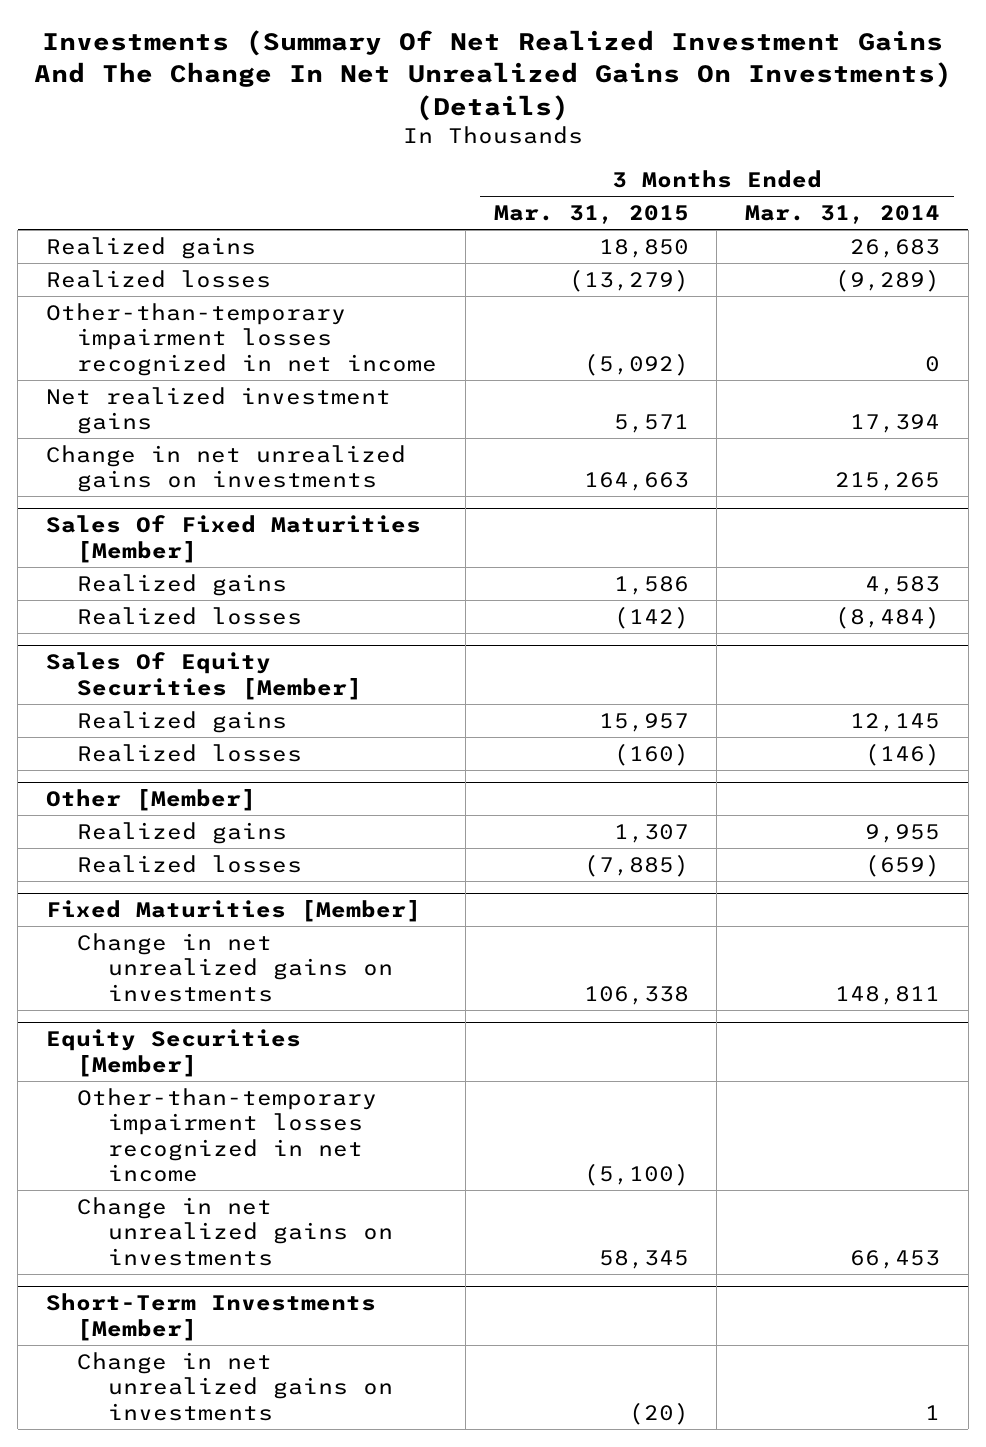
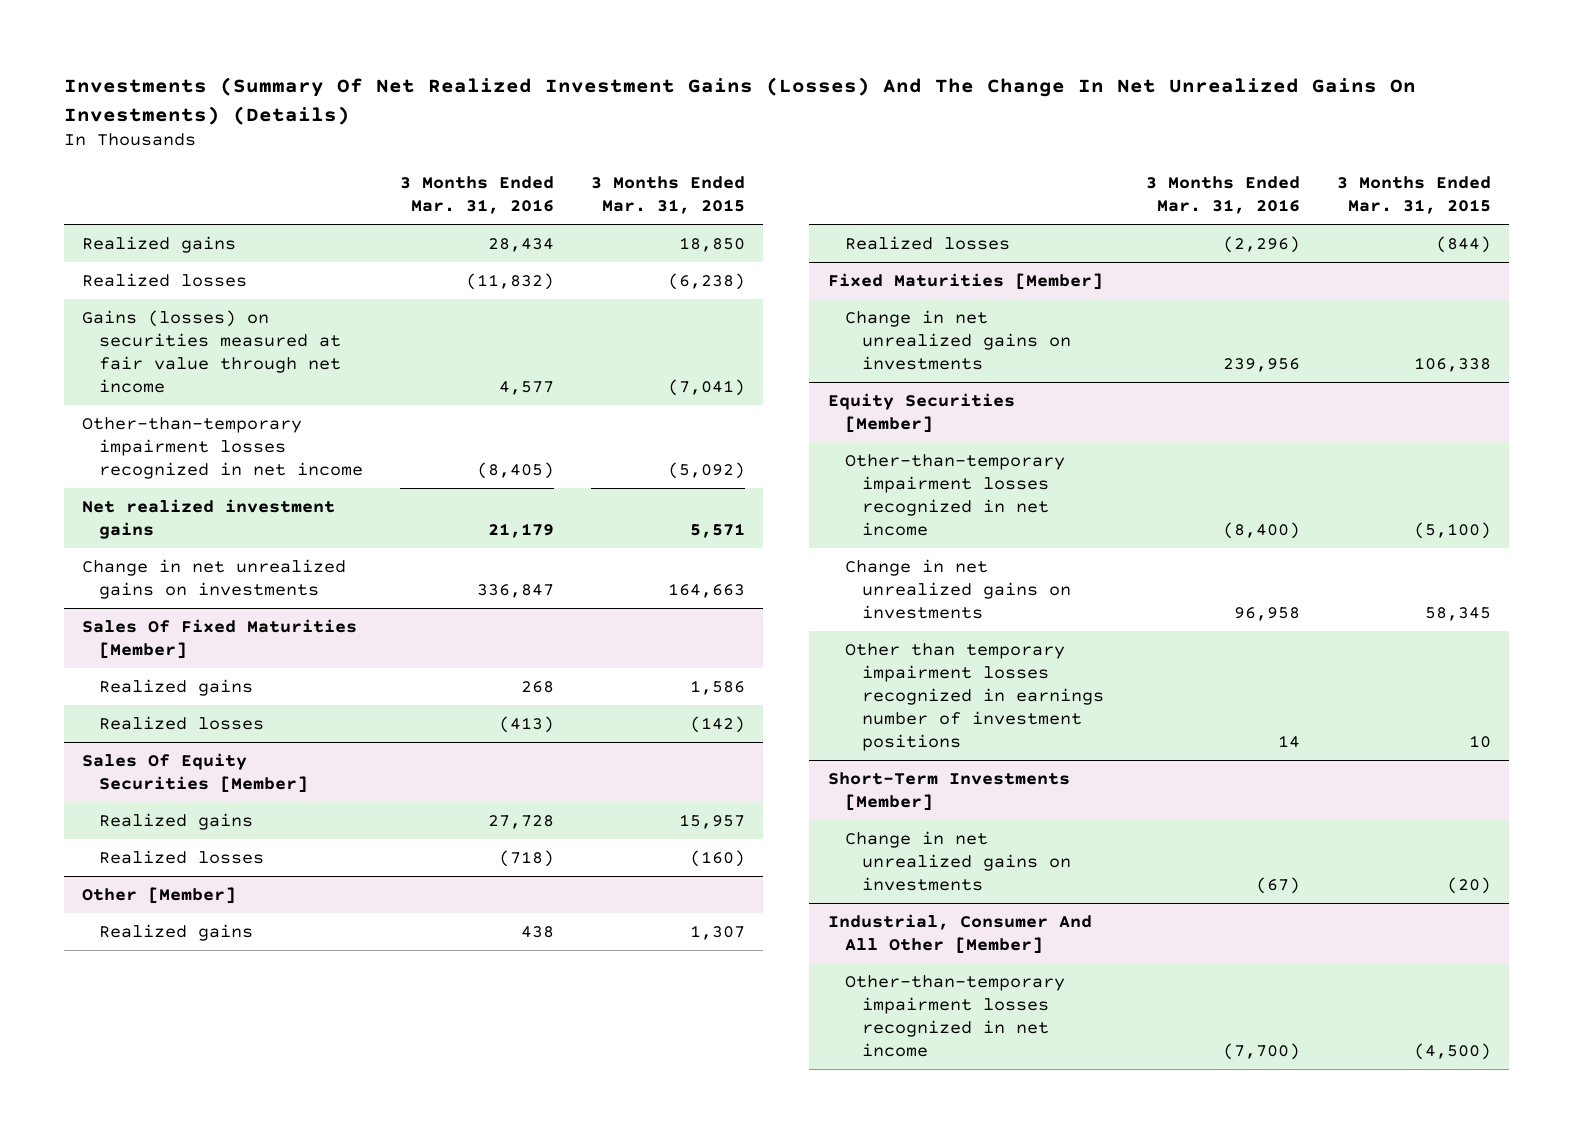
[34,30,953,121] Investments (Summary Of Net Realized Investment Gains And The Change In Net Unrealized Gains On Investments) (Details) -> [63,77,1416,125] Investments (Summary Of Net Realized Investment Gains (Losses) And The Change In Net Unrealized Gains On Investments) (Details)
[745,204,941,224] Mar. 31, 2014 -> none
none -> [399,175,554,214] 3 Months Ended Mar. 31, 2016
[568,268,689,292] (13,279) -> [667,273,745,291] (6,238)
none -> [81,310,342,394] Gains (losses) on securities measured at fair value through net income
[583,853,689,877] (7,885) -> [1435,236,1491,254] (844)
none -> [844,643,1104,752] Other than temporary impairment losses recognized in earnings number of investment positions
none -> [827,914,1092,955] Industrial, Consumer And All Other [Member]
none -> [844,975,1065,1058] Other-than-temporary impairment losses recognized in net income

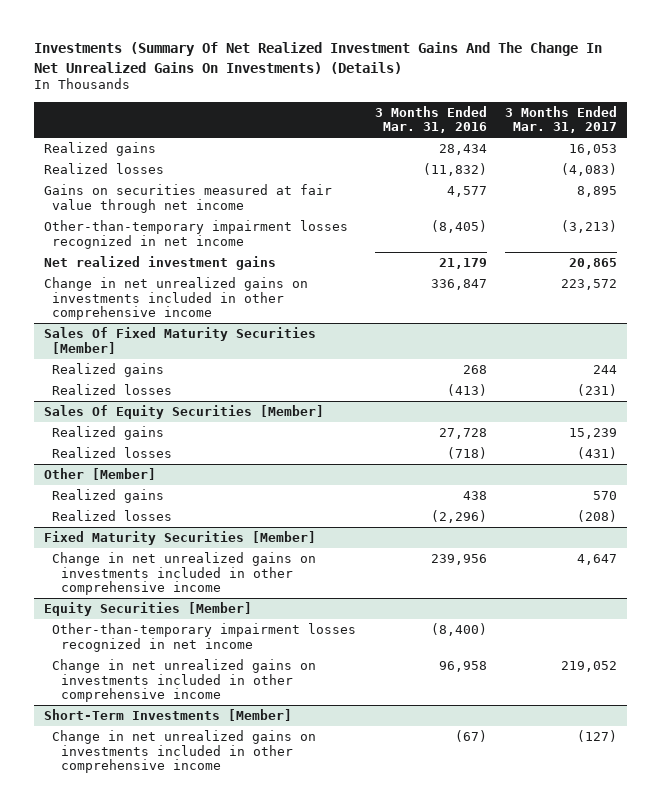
[63,77,1416,125] Investments (Summary Of Net Realized Investment Gains (Losses) And The Change In Net Unrealized Gains On Investments) (Details) -> [34,42,603,74] Investments (Summary Of Net Realized Investment Gains And The Change In Net Unrealized Gains On Investments) (Details)
[590,175,745,214] 3 Months Ended Mar. 31, 2015 -> none
none -> [505,105,618,134] 3 Months Ended Mar. 31, 2017
[81,310,342,394] Gains (losses) on securities measured at fair value through net income -> [43,184,332,213] Gains on securities measured at fair value through net income
[81,559,346,600] Change in net unrealized gains on investments -> [43,277,308,321] Change in net unrealized gains on investments included in other comprehensive income
[81,619,357,660] Sales Of Fixed Maturities [Member] -> [43,327,316,354] Sales Of Fixed Maturity Securities [Member]
[827,273,1103,291] Fixed Maturities [Member] -> [43,531,316,546] Fixed Maturity Securities [Member]
[844,310,1071,371] Change in net unrealized gains on investments -> [52,552,317,596] Change in net unrealized gains on investments included in other comprehensive income
[844,643,1104,752] Other than temporary impairment losses recognized in earnings number of investment positions -> none
[844,559,1071,620] Change in net unrealized gains on investments -> [52,659,317,703] Change in net unrealized gains on investments included in other comprehensive income
[827,914,1092,955] Industrial, Consumer And All Other [Member] -> none
[844,975,1065,1058] Other-than-temporary impairment losses recognized in net income -> none
[844,831,1071,892] Change in net unrealized gains on investments -> [52,730,317,774] Change in net unrealized gains on investments included in other comprehensive income

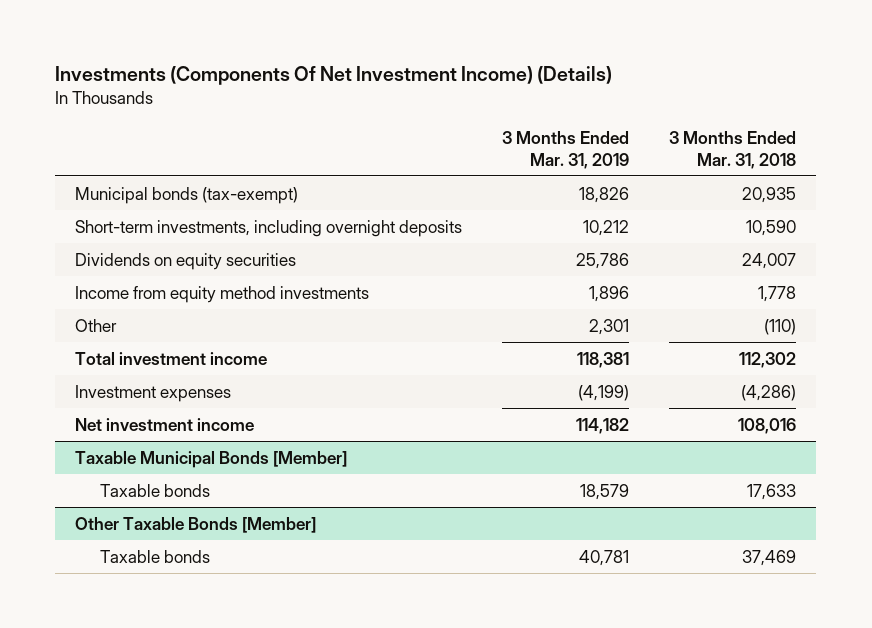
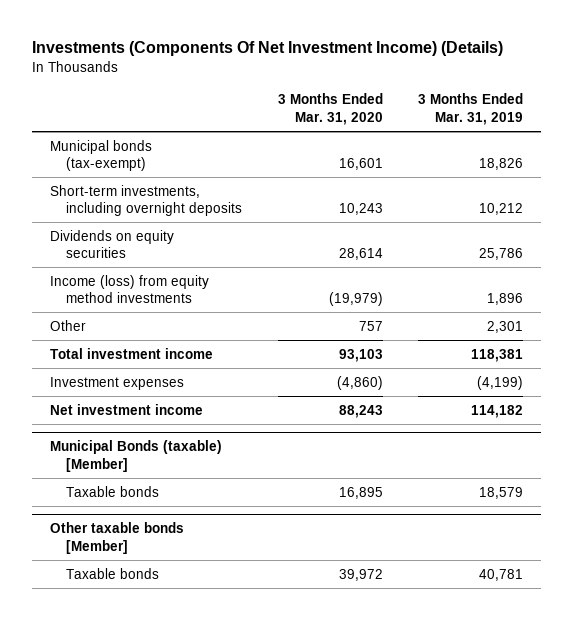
[669,130,797,169] 3 Months Ended Mar. 31, 2018 -> none
none -> [277,93,383,125] 3 Months Ended Mar. 31, 2020
[75,285,370,303] Income from equity method investments -> [49,274,209,304] Income (loss) from equity method investments
[75,450,348,468] Taxable Municipal Bonds [Member] -> [49,440,222,473] Municipal Bonds (taxable) [Member]
[75,516,317,533] Other Taxable Bonds [Member] -> [49,522,184,555] Other taxable bonds [Member]

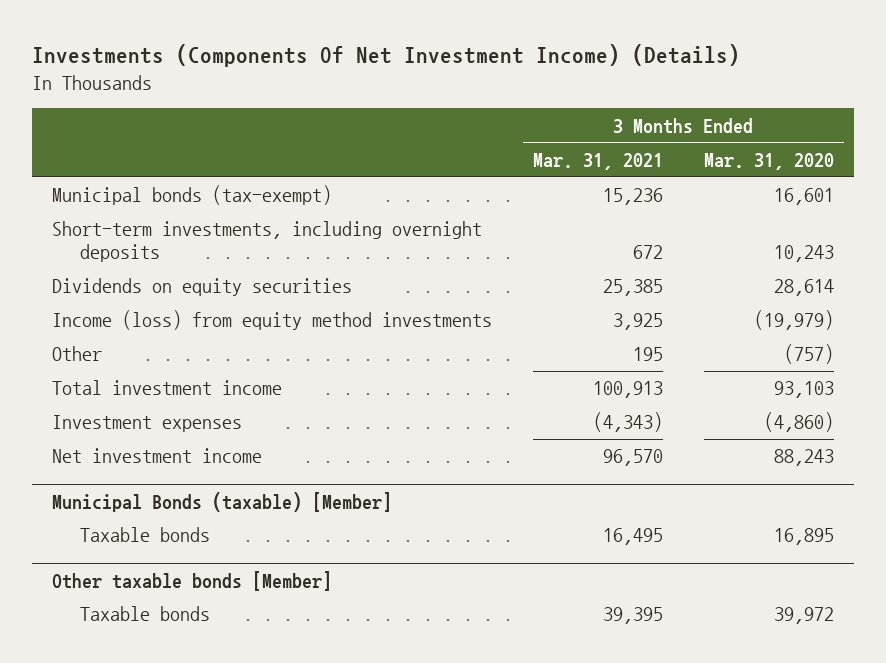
[418,93,524,125] 3 Months Ended Mar. 31, 2019 -> none
none -> [533,152,664,170] Mar. 31, 2021
[358,320,383,331] 757 -> [783,344,834,365] (757)

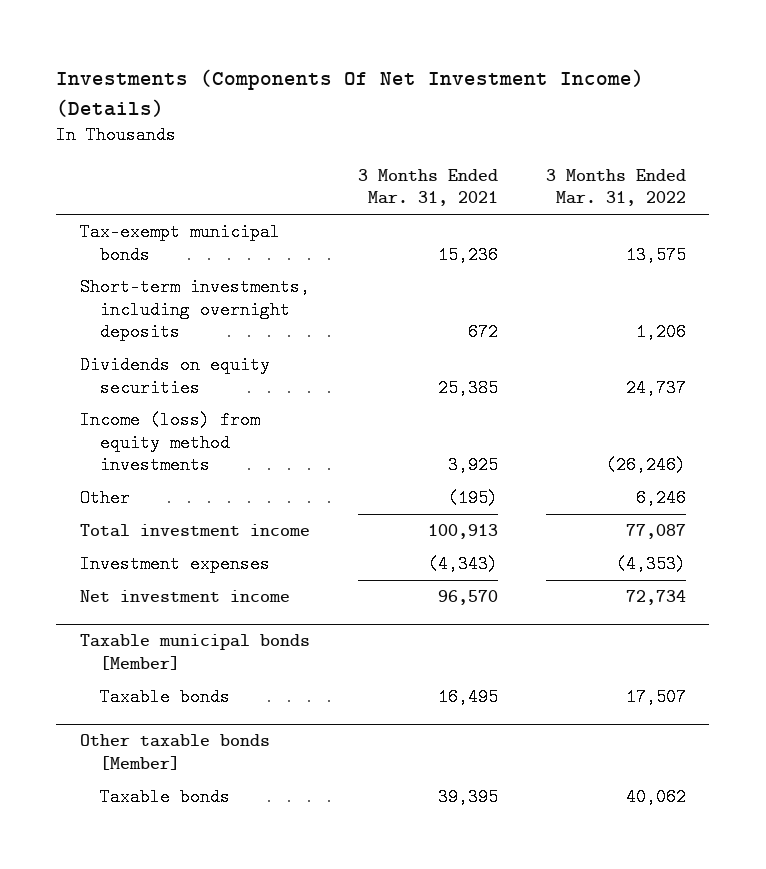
[703,152,834,170] Mar. 31, 2020 -> none
none -> [545,168,686,207] 3 Months Ended Mar. 31, 2022
[52,185,333,206] Municipal bonds (tax-exempt) -> [80,223,281,264] Tax-exempt municipal bonds
[633,347,664,362] 195 -> [447,489,498,508] (195)
[52,491,393,512] Municipal Bonds (taxable) [Member] -> [80,634,311,670] Taxable municipal bonds [Member]

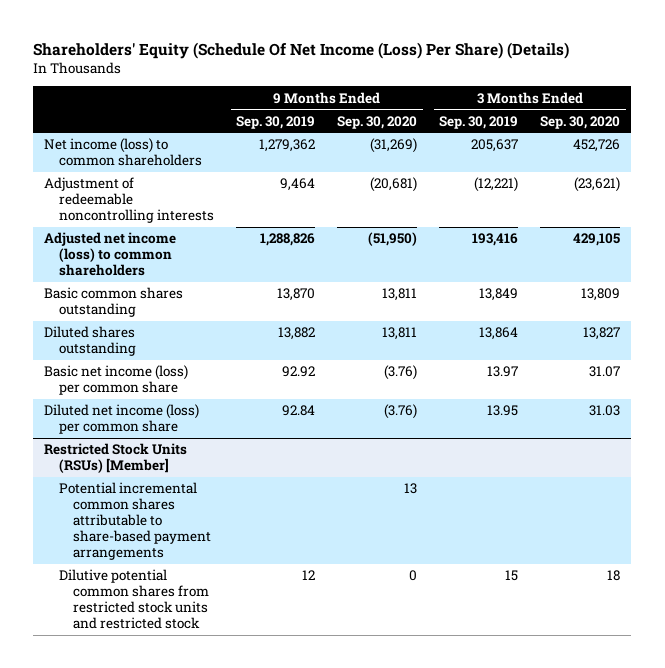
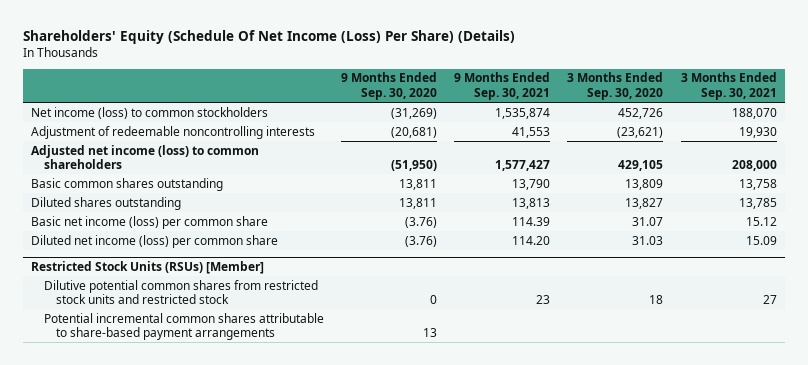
[236,115,316,129] Sep. 30, 2019 -> none
[439,115,519,129] Sep. 30, 2019 -> none
none -> [454,72,551,100] 9 Months Ended Sep. 30, 2021
none -> [680,72,777,100] 3 Months Ended Sep. 30, 2021
[44,138,202,167] Net income (loss) to common shareholders -> [31,106,269,119] Net income (loss) to common stockholders
[58,482,212,561] Potential incremental common shares attributable to share-based payment arrangements -> [43,312,324,340] Potential incremental common shares attributable to share-based payment arrangements

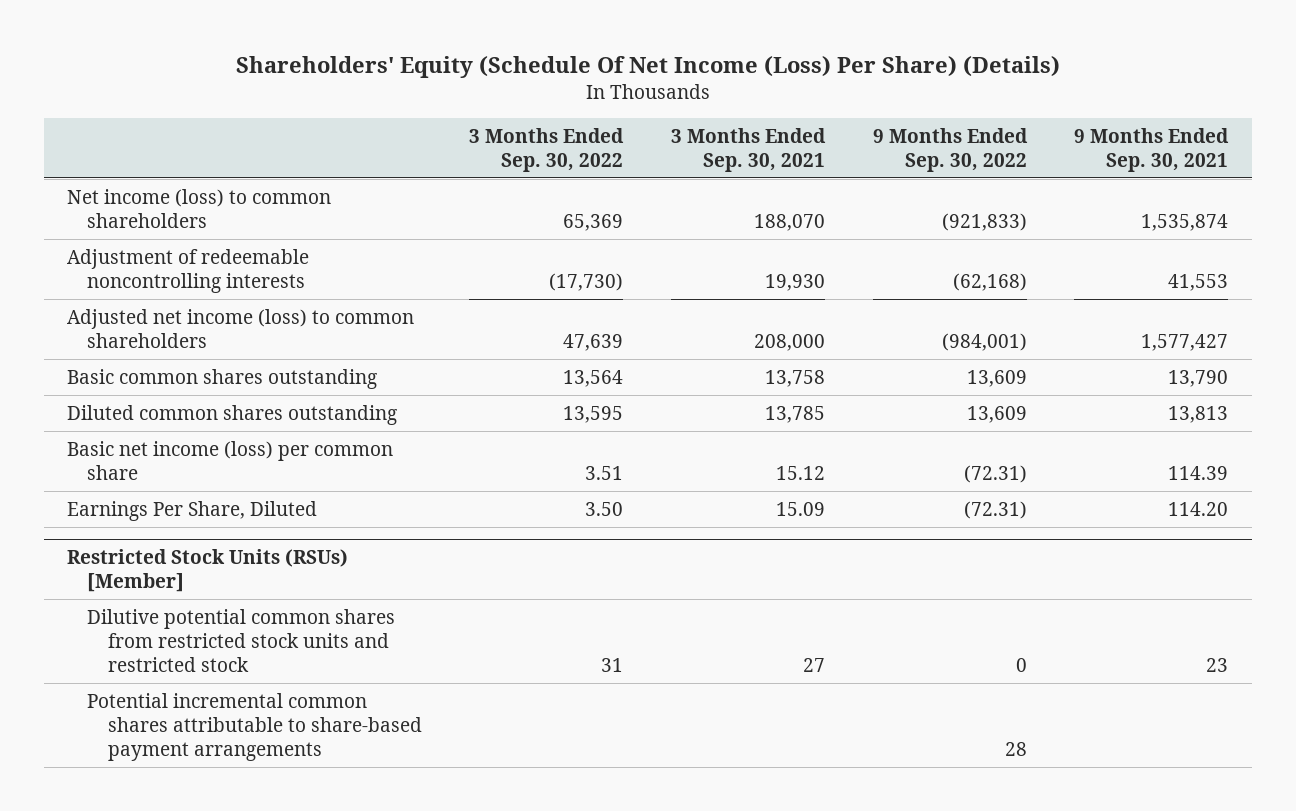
[340,72,437,100] 9 Months Ended Sep. 30, 2020 -> none
[567,72,664,100] 3 Months Ended Sep. 30, 2020 -> none
none -> [469,127,625,172] 3 Months Ended Sep. 30, 2022
none -> [872,127,1028,172] 9 Months Ended Sep. 30, 2022
[31,106,269,119] Net income (loss) to common stockholders -> [67,188,332,228] Net income (loss) to common shareholders
[31,196,182,210] Diluted shares outstanding -> [67,404,398,425] Diluted common shares outstanding
[31,234,279,248] Diluted net income (loss) per common share -> [67,500,318,521] Earnings Per Share, Diluted

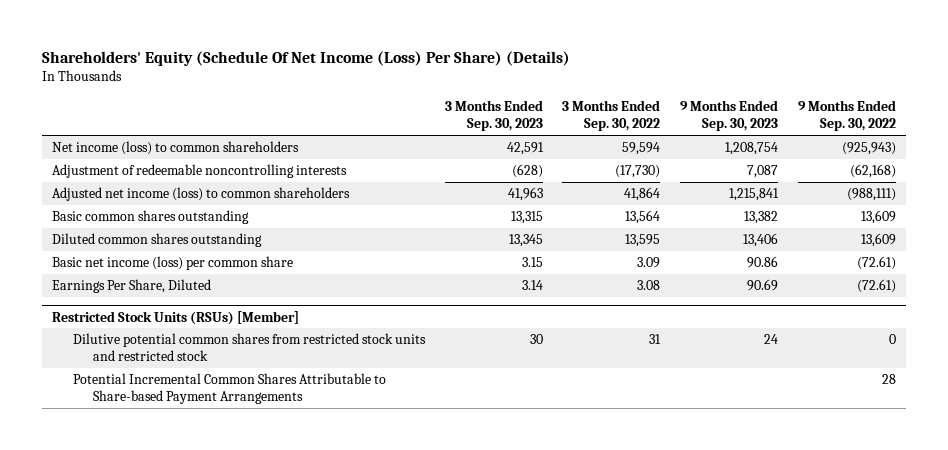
[670,127,826,172] 3 Months Ended Sep. 30, 2021 -> none
[1074,127,1230,172] 9 Months Ended Sep. 30, 2021 -> none
none -> [444,100,543,132] 3 Months Ended Sep. 30, 2023
none -> [680,100,779,132] 9 Months Ended Sep. 30, 2023
[563,213,624,231] 65,369 -> [622,141,661,155] 59,594
[941,212,1027,231] (921,833) -> [841,141,896,155] (925,943)
[563,333,624,351] 47,639 -> [624,186,661,201] 41,864
[941,332,1027,351] (984,001) -> [846,187,896,201] (988,111)
[585,465,624,480] 3.51 -> [637,256,661,268] 3.09
[963,464,1027,483] (72.31) -> [856,255,896,270] (72.61)
[585,501,624,516] 3.50 -> [637,279,661,290] 3.08
[963,500,1027,519] (72.31) -> [856,278,896,293] (72.61)
[87,692,422,762] Potential incremental common shares attributable to share-based payment arrangements -> [72,372,386,405] Potential Incremental Common Shares Attributable to Share-based Payment Arrangements

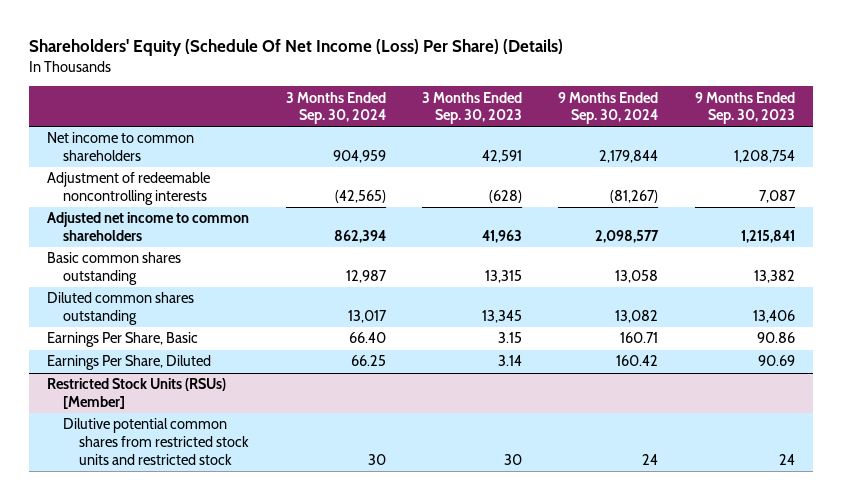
[562,100,661,132] 3 Months Ended Sep. 30, 2022 -> none
[797,100,896,132] 9 Months Ended Sep. 30, 2022 -> none
none -> [285,91,386,125] 3 Months Ended Sep. 30, 2024
none -> [558,91,659,125] 9 Months Ended Sep. 30, 2024
[51,140,299,155] Net income (loss) to common shareholders -> [47,132,195,162] Net income to common shareholders
[51,186,350,201] Adjusted net income (loss) to common shareholders -> [47,212,250,242] Adjusted net income to common shareholders
[51,255,293,270] Basic net income (loss) per common share -> [47,332,199,348] Earnings Per Share, Basic
[72,372,386,405] Potential Incremental Common Shares Attributable to Share-based Payment Arrangements -> none

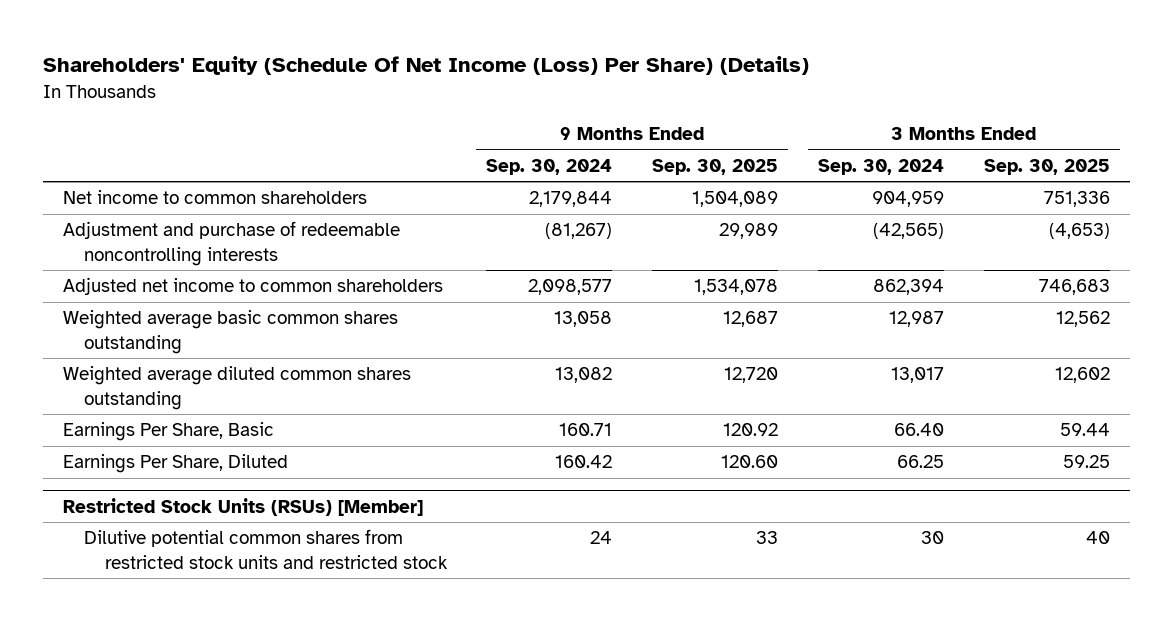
[422,91,523,125] 3 Months Ended Sep. 30, 2023 -> none
[694,91,795,125] 9 Months Ended Sep. 30, 2023 -> none
none -> [652,158,779,175] Sep. 30, 2025
none -> [983,158,1110,175] Sep. 30, 2025
[47,172,211,206] Adjustment of redeemable noncontrolling interests -> [62,221,400,266] Adjustment and purchase of redeemable noncontrolling interests
[47,252,182,286] Basic common shares outstanding -> [62,310,398,354] Weighted average basic common shares outstanding
[47,292,195,326] Diluted common shares outstanding -> [62,366,411,410] Weighted average diluted common shares outstanding

